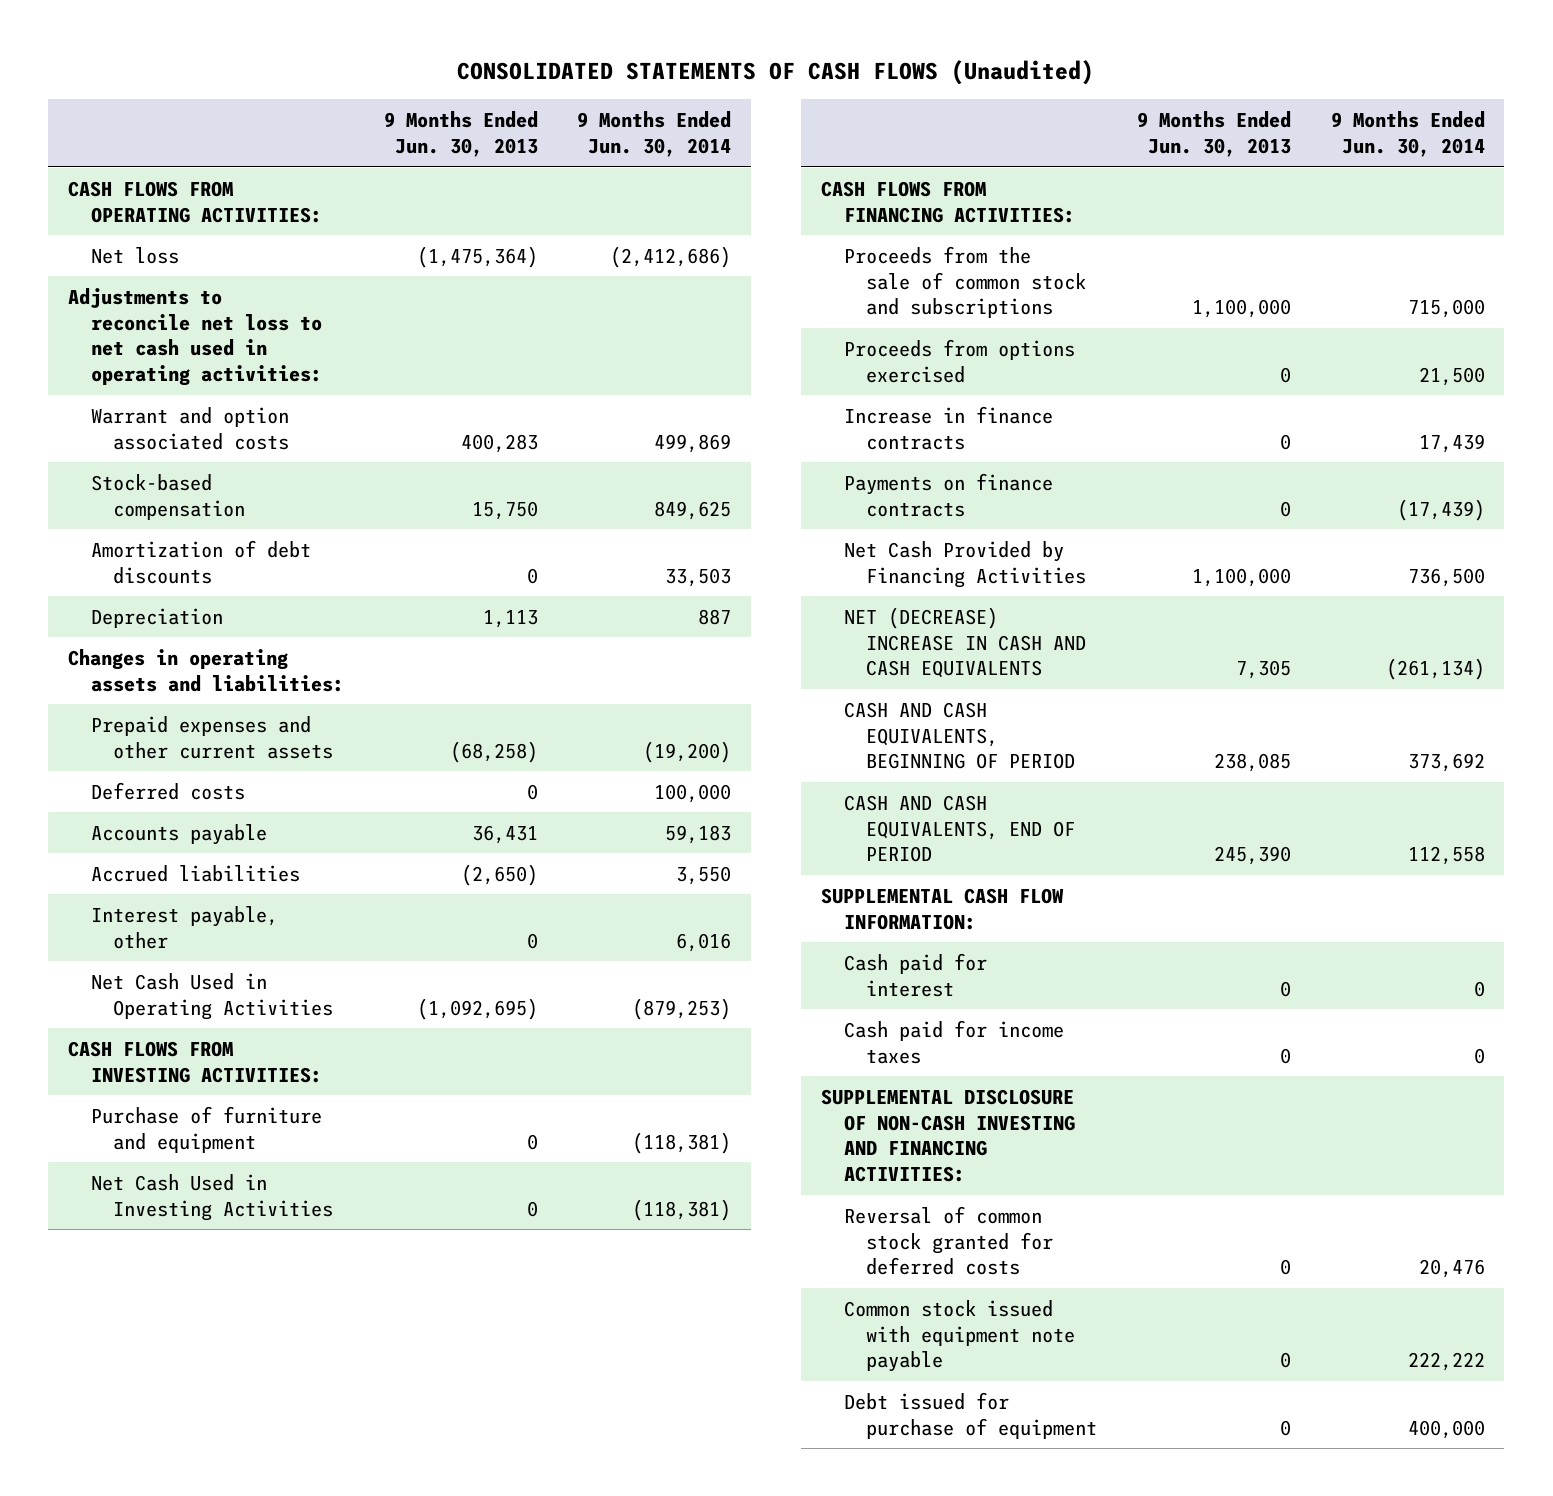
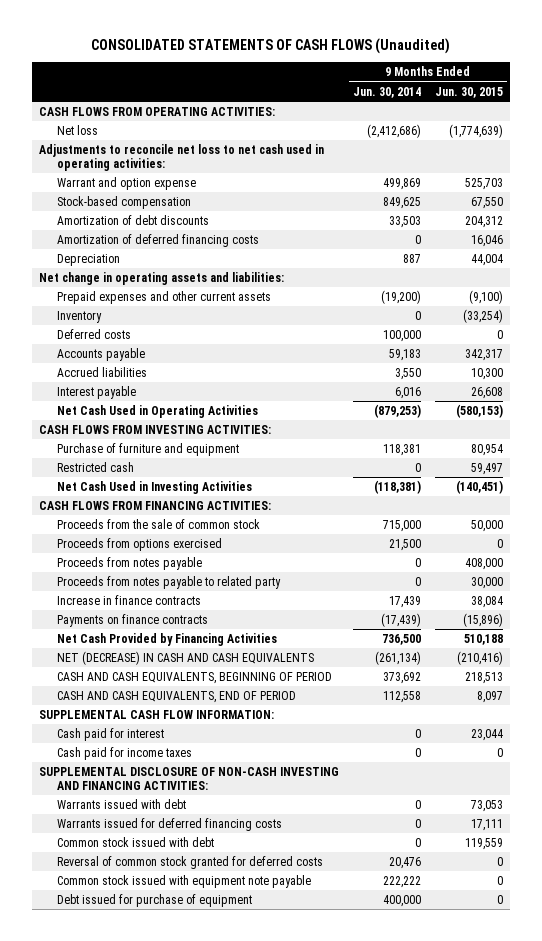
[383,111,538,157] 9 Months Ended Jun. 30, 2013 -> none
none -> [435,86,504,98] Jun. 30, 2015
[90,406,290,450] Warrant and option associated costs -> [57,176,197,190] Warrant and option expense
none -> [57,233,260,247] Amortization of deferred financing costs
[68,648,344,692] Changes in operating assets and liabilities: -> [38,271,284,285] Net change in operating assets and liabilities:
none -> [57,310,103,323] Inventory
[90,905,278,949] Interest payable, other -> [57,385,137,399] Interest payable
[632,1131,732,1154] (118,381) -> [382,443,421,456] 118,381
none -> [57,461,135,472] Restricted cash
[843,245,1087,319] Proceeds from the sale of common stock and subscriptions -> [57,518,261,529] Proceeds from the sale of common stock
none -> [57,556,203,570] Proceeds from notes payable
none -> [57,575,282,589] Proceeds from notes payable to related party
[843,606,1087,679] NET (DECREASE) INCREASE IN CASH AND CASH EQUIVALENTS -> [57,650,315,665] NET (DECREASE) IN CASH AND CASH EQUIVALENTS
none -> [57,798,187,809] Warrants issued with debt
none -> [57,817,283,831] Warrants issued for deferred financing costs
none -> [57,836,215,847] Common stock issued with debt

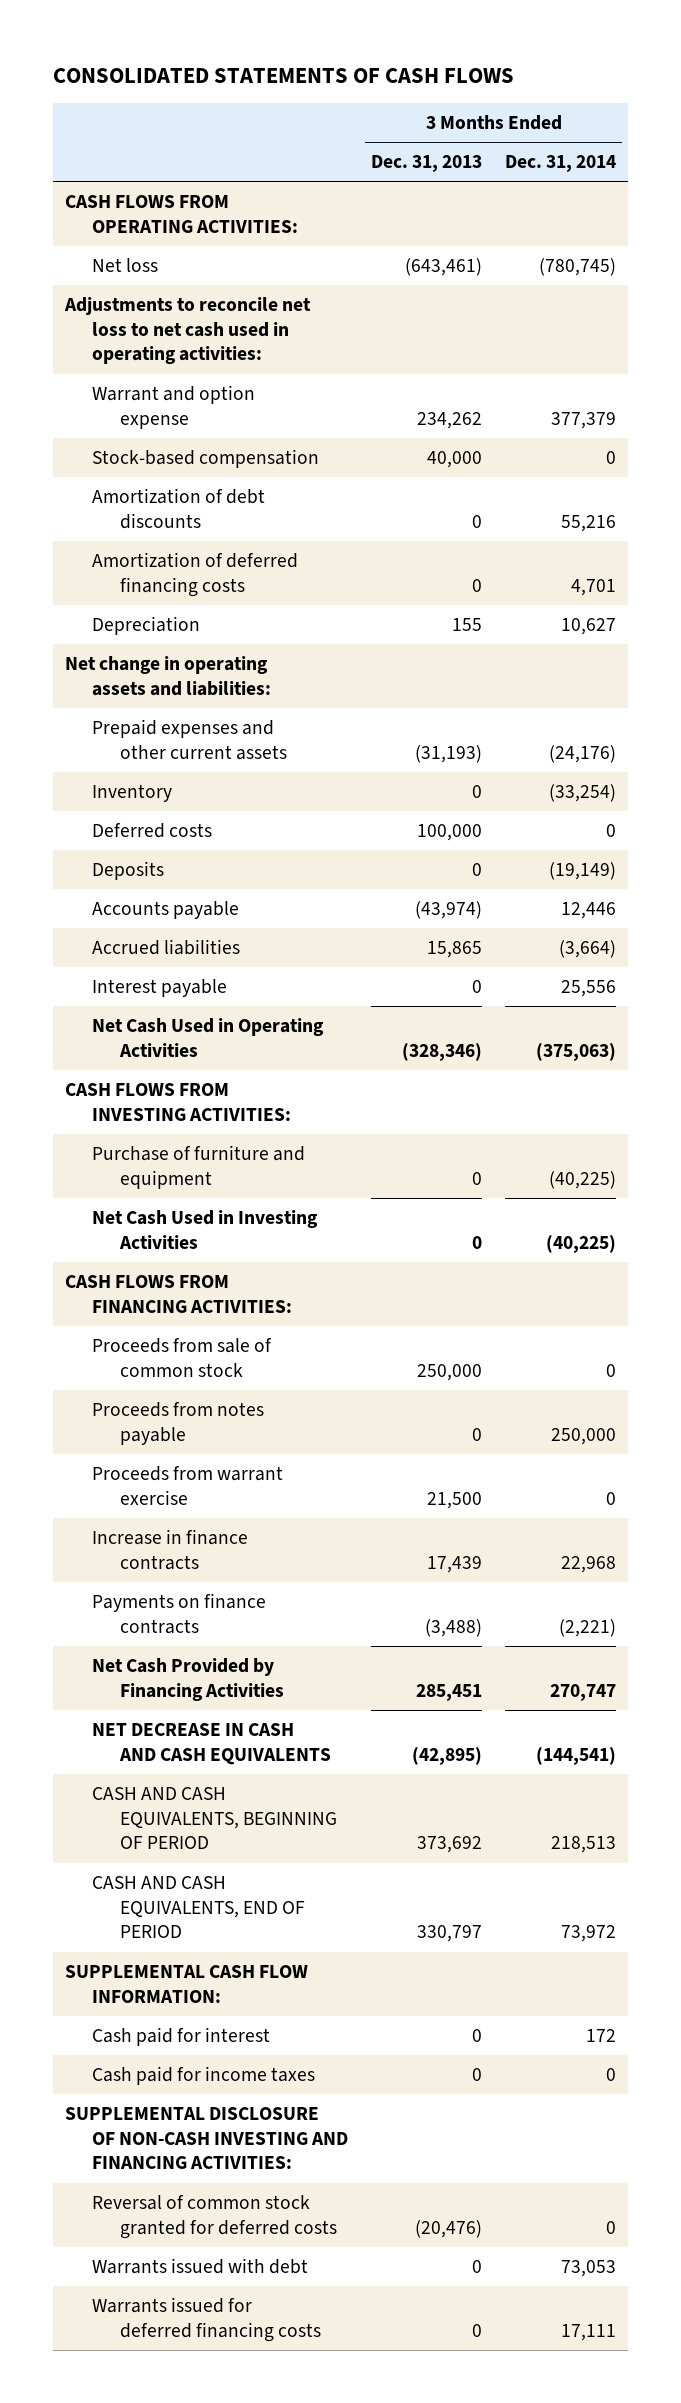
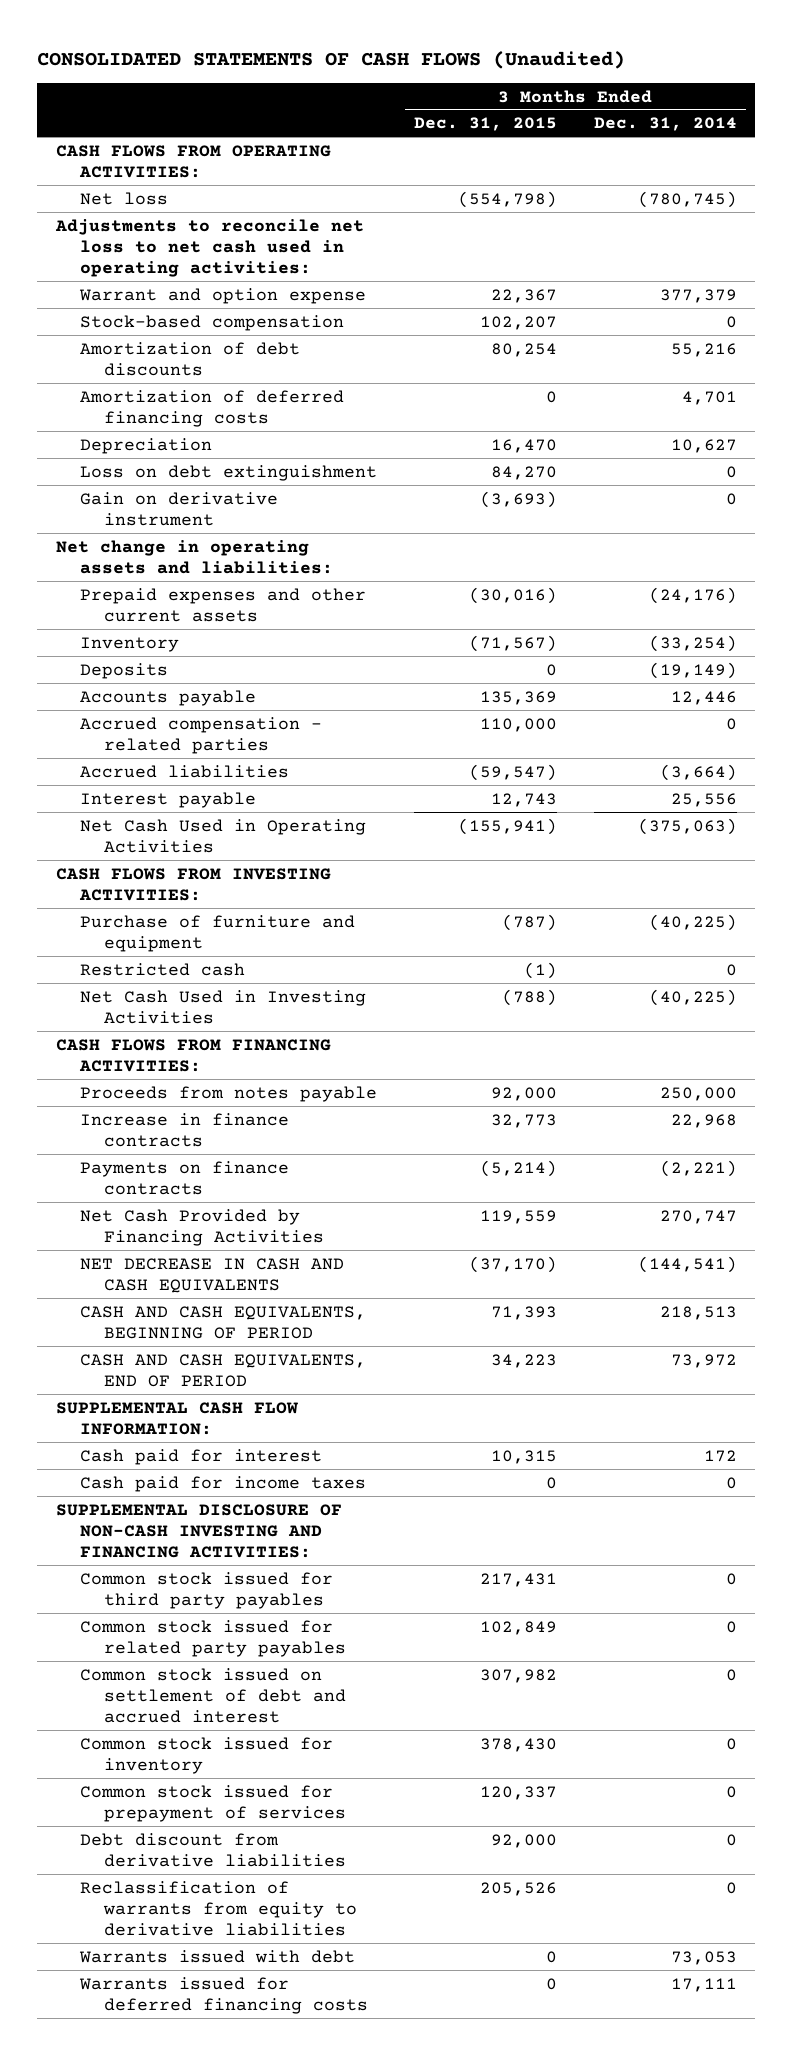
[53,68,515,84] CONSOLIDATED STATEMENTS OF CASH FLOWS -> [37,51,626,70] CONSOLIDATED STATEMENTS OF CASH FLOWS (Unaudited)
[371,155,483,173] Dec. 31, 2013 -> none
none -> [413,117,557,132] Dec. 31, 2015
none -> [80,464,378,481] Loss on debt extinguishment
none -> [80,491,279,526] Gain on derivative instrument
[92,823,213,839] Deferred costs -> none
none -> [80,716,323,754] Accrued compensation - related parties
none -> [80,962,246,976] Restricted cash
[92,1338,273,1377] Proceeds from sale of common stock -> none
[92,1466,284,1505] Proceeds from warrant exercise -> none
[92,2195,337,2239] Reversal of common stock granted for deferred costs -> none
none -> [80,1571,334,1609] Common stock issued for third party payables
none -> [80,1619,347,1657] Common stock issued for related party payables
none -> [80,1667,347,1724] Common stock issued on settlement of debt and accrued interest
none -> [80,1736,334,1774] Common stock issued for inventory
none -> [80,1784,347,1822] Common stock issued for prepayment of services
none -> [80,1832,347,1867] Debt discount from derivative liabilities
none -> [80,1880,358,1937] Reclassification of warrants from equity to derivative liabilities

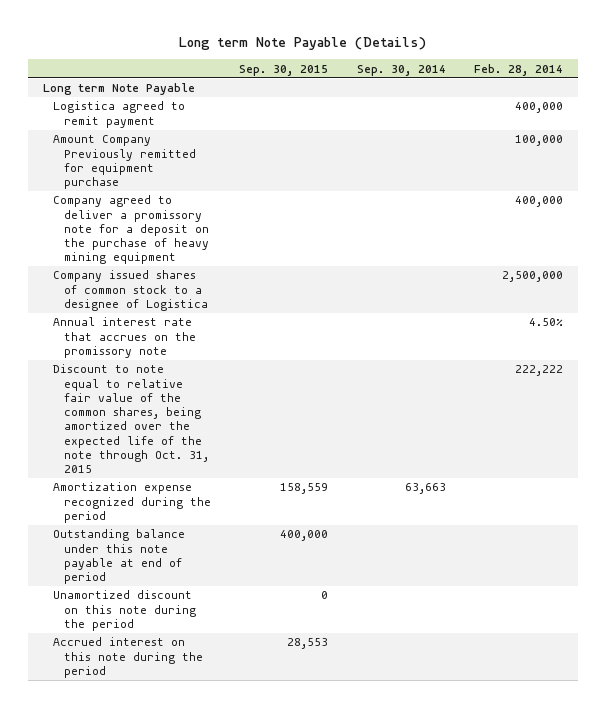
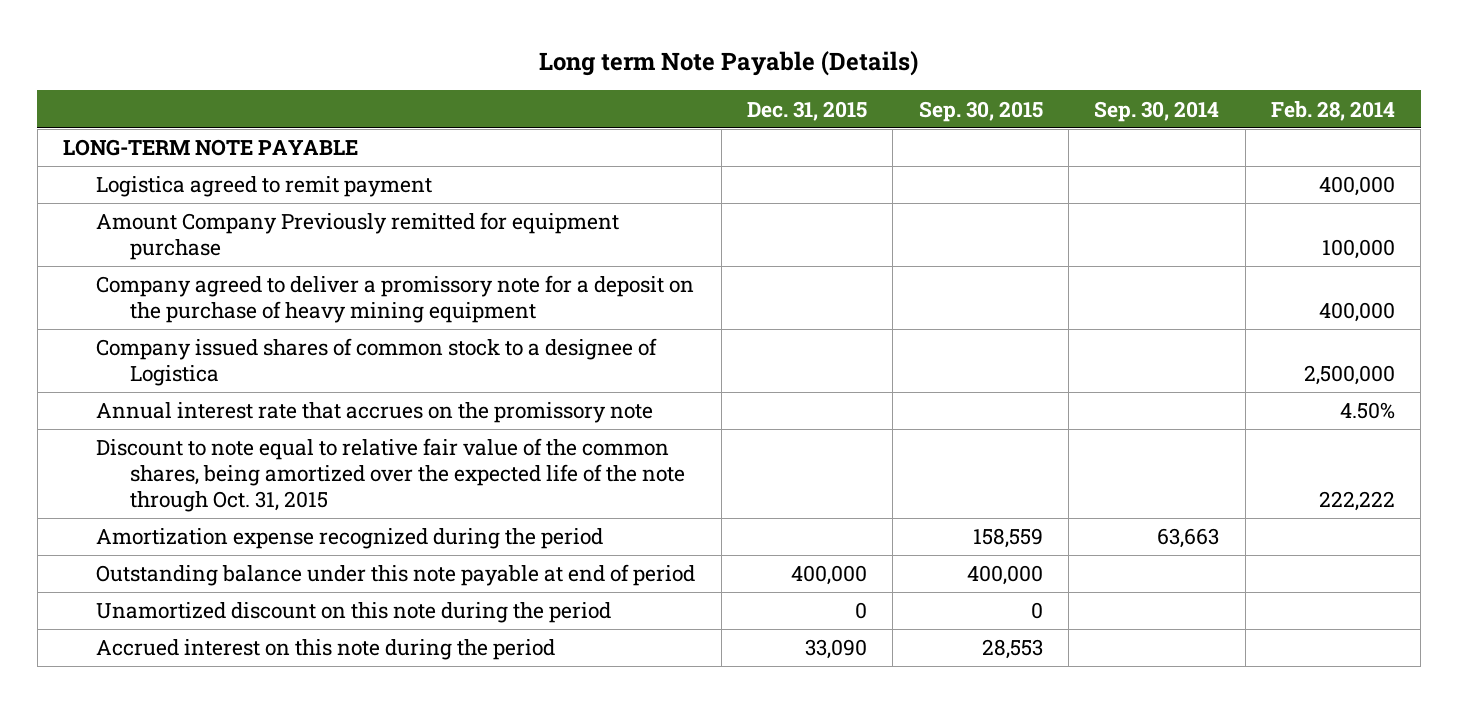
none -> [747,100,868,121] Dec. 31, 2015
[42,83,195,96] Long term Note Payable -> [63,139,359,157] LONG-TERM NOTE PAYABLE

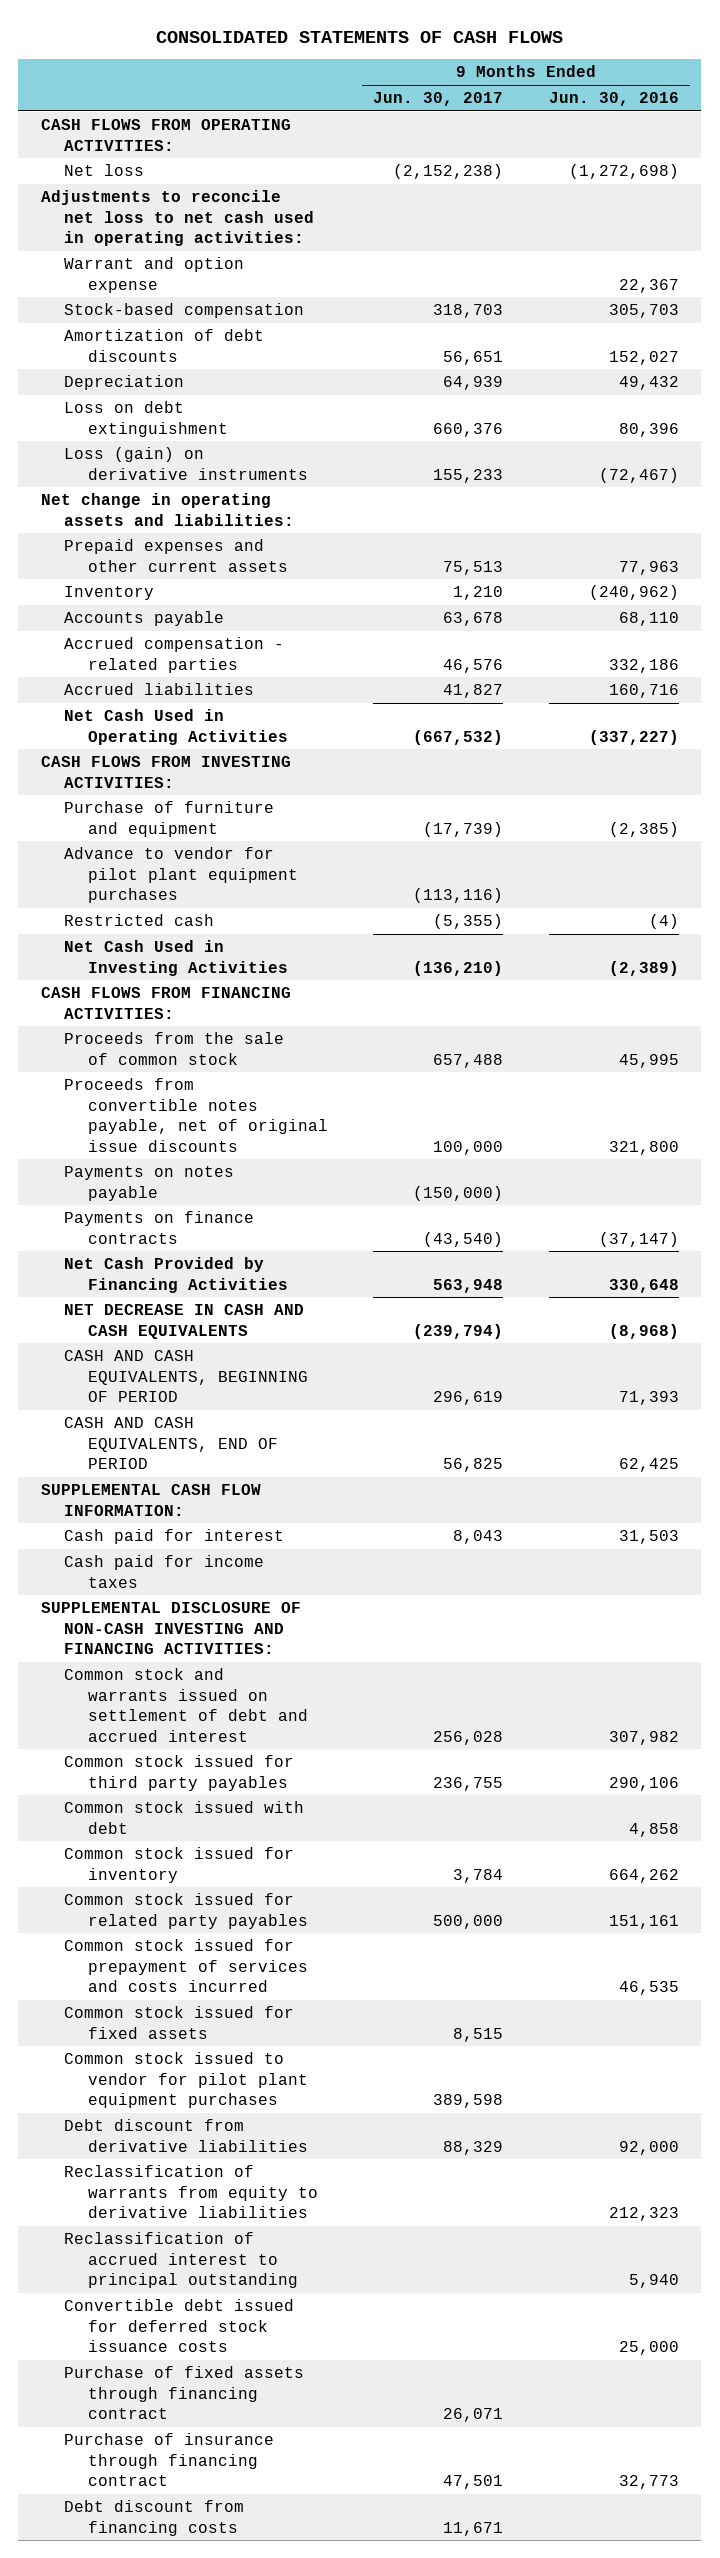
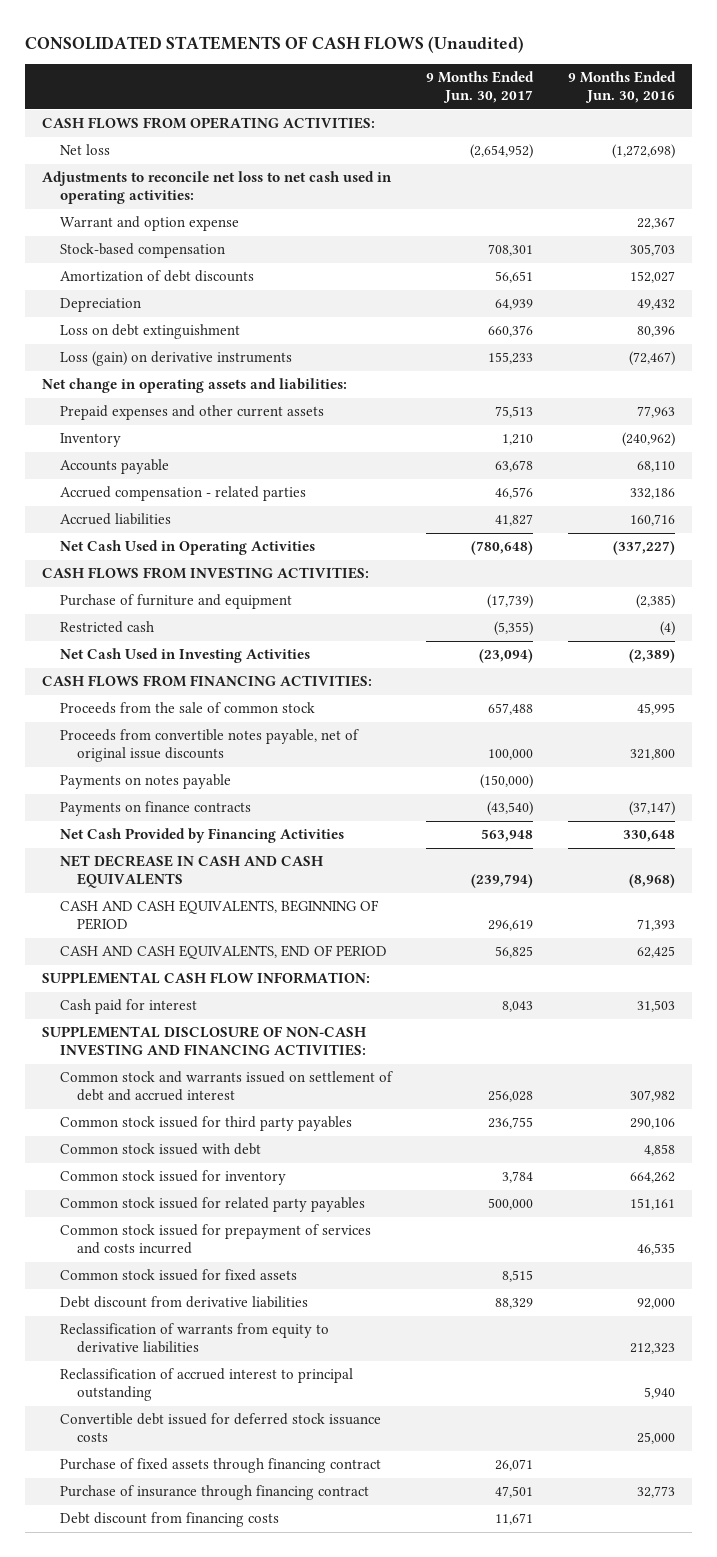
[155,31,563,44] CONSOLIDATED STATEMENTS OF CASH FLOWS -> [25,35,525,53] CONSOLIDATED STATEMENTS OF CASH FLOWS (Unaudited)
[393,164,504,180] (2,152,238) -> [470,144,534,160] (2,654,952)
[433,304,504,319] 318,703 -> [488,244,534,257] 708,301
[413,729,504,745] (667,532) -> [471,541,534,556] (780,648)
[64,847,298,904] Advance to vendor for pilot plant equipment purchases -> none
[413,960,504,976] (136,210) -> [479,649,534,664] (23,094)
[64,1555,265,1588] Cash paid for income taxes -> none
[64,2052,308,2109] Common stock issued to vendor for pilot plant equipment purchases -> none

